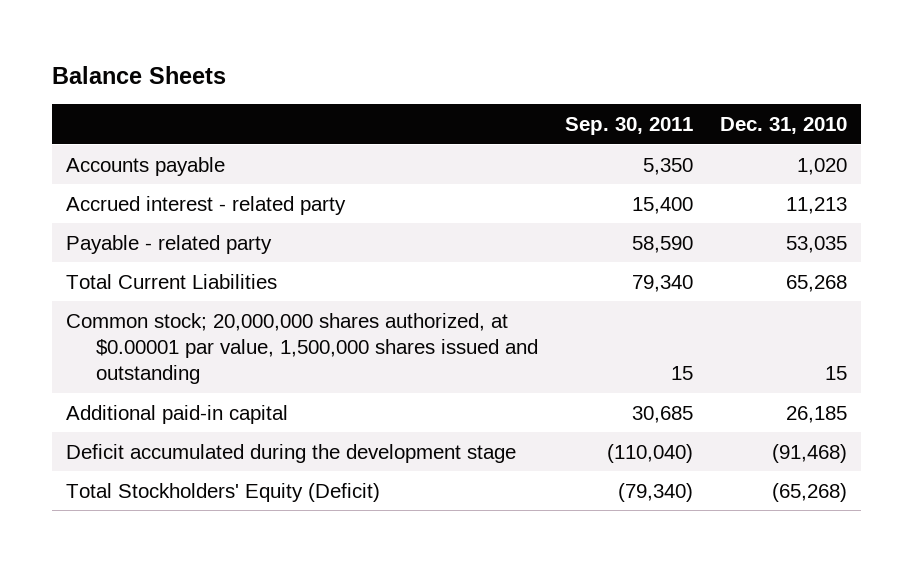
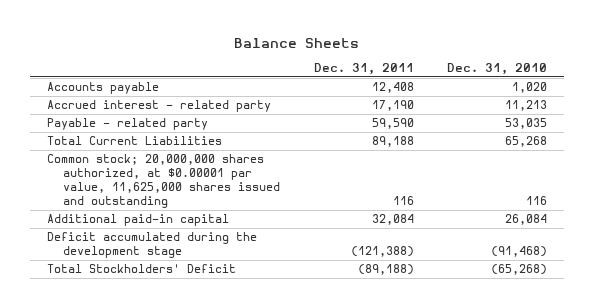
[565,117,694,136] Sep. 30, 2011 -> none
none -> [313,63,414,76] Dec. 31, 2011
[66,312,539,384] Common stock; 20,000,000 shares authorized, at $0.00001 par value, 1,500,000 shares issued and outstanding -> [46,154,281,209] Common stock; 20,000,000 shares authorized, at $0.00001 par value, 11,625,000 shares issued and outstanding
[825,365,848,380] 15 -> [526,196,548,206] 116
[786,405,848,423] 26,185 -> [505,214,548,226] 26,084
[66,482,381,502] Total Stockholders' Equity (Deficit) -> [46,264,236,274] Total Stockholders' Deficit

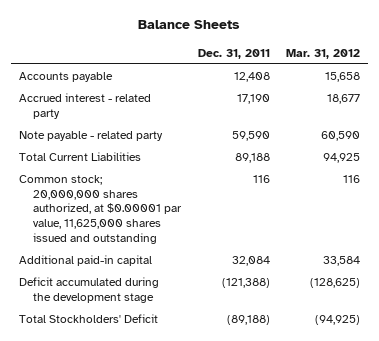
[447,63,548,76] Dec. 31, 2010 -> none
none -> [285,48,360,59] Mar. 31, 2012
[46,118,208,131] Payable - related party -> [19,131,164,142] Note payable - related party

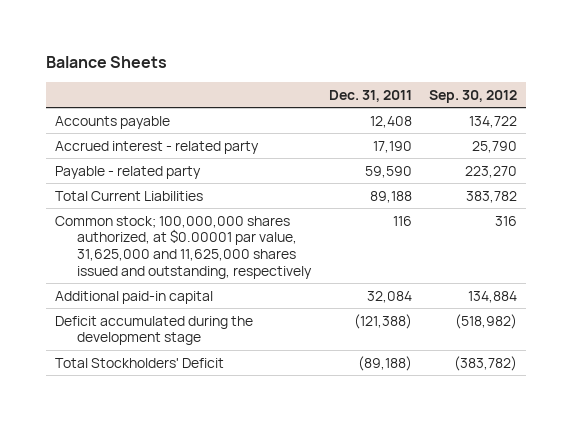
[285,48,360,59] Mar. 31, 2012 -> none
none -> [429,89,518,103] Sep. 30, 2012
[19,131,164,142] Note payable - related party -> [55,165,202,179] Payable - related party
[19,175,183,244] Common stock; 20,000,000 shares authorized, at $0.00001 par value, 11,625,000 shares issued and outstanding -> [55,215,313,279] Common stock; 100,000,000 shares authorized, at $0.00001 par value, 31,625,000 and 11,625,000 shares issued and outstanding, respectively

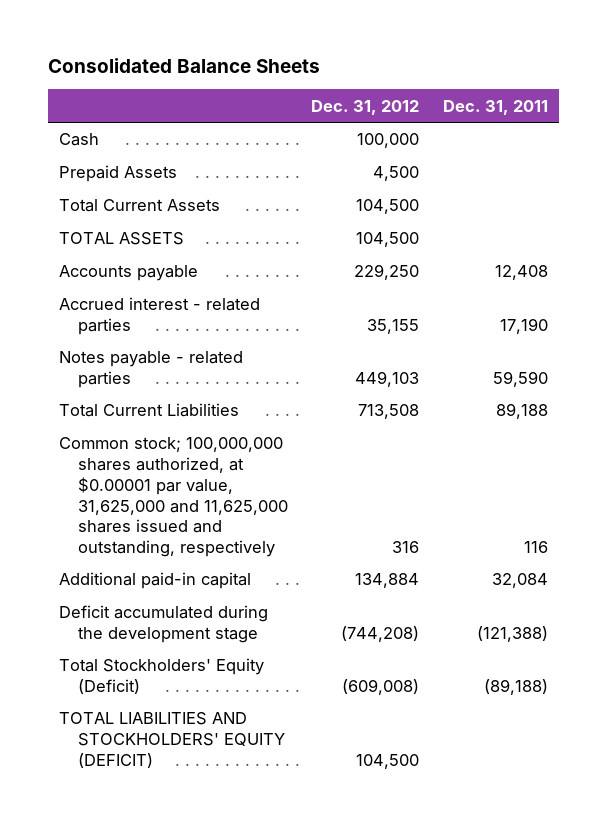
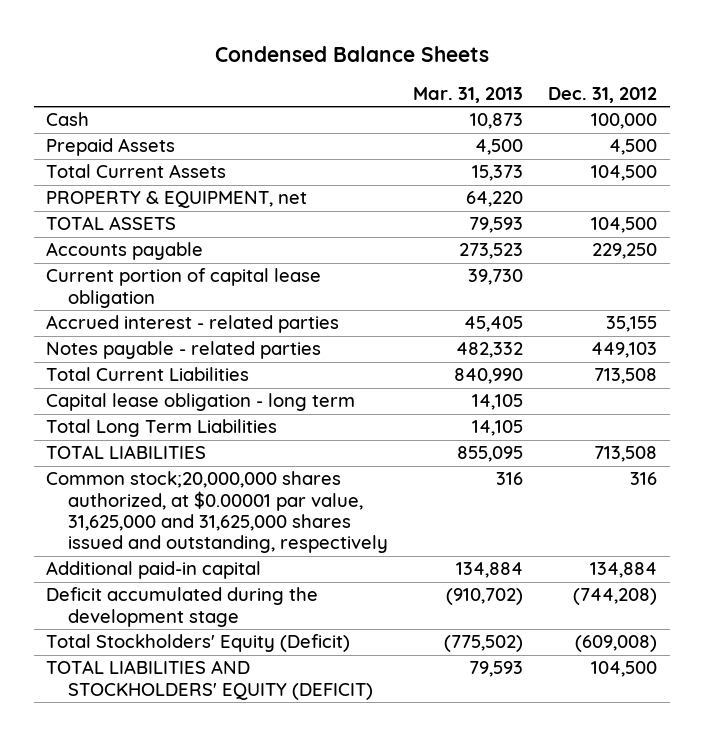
[47,58,320,74] Consolidated Balance Sheets -> [214,46,489,63] Condensed Balance Sheets
[442,99,548,115] Dec. 31, 2011 -> none
none -> [412,87,523,104] Mar. 31, 2013
none -> [46,191,308,209] PROPERTY & EQUIPMENT, net
none -> [46,268,322,308] Current portion of capital lease obligation
none -> [46,393,356,412] Capital lease obligation - long term
none -> [46,419,278,438] Total Long Term Liabilities
none -> [46,445,207,460] TOTAL LIABILITIES
[59,437,288,557] Common stock; 100,000,000 shares authorized, at $0.00001 par value, 31,625,000 and 11,625,000 shares issued and outstanding, respectively -> [46,471,388,554] Common stock;20,000,000 shares authorized, at $0.00001 par value, 31,625,000 and 31,625,000 shares issued and outstanding, respectively

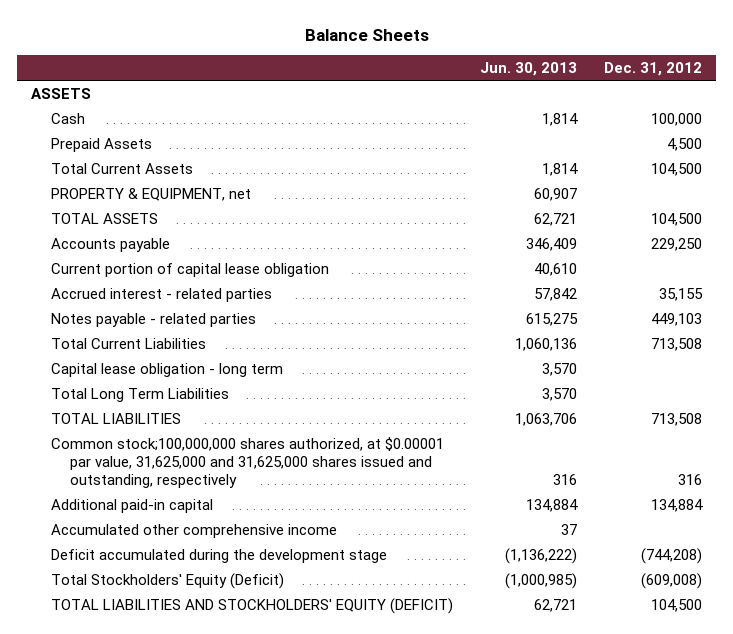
[214,46,489,63] Condensed Balance Sheets -> [304,28,429,41] Balance Sheets
[412,87,523,104] Mar. 31, 2013 -> none
none -> [479,62,577,77] Jun. 30, 2013
none -> [31,87,92,99] ASSETS
[46,471,388,554] Common stock;20,000,000 shares authorized, at $0.00001 par value, 31,625,000 and 31,625,000 shares issued and outstanding, respectively -> [50,436,444,488] Common stock;100,000,000 shares authorized, at $0.00001 par value, 31,625,000 and 31,625,000 shares issued and outstanding, respectively
none -> [50,523,337,538] Accumulated other comprehensive income

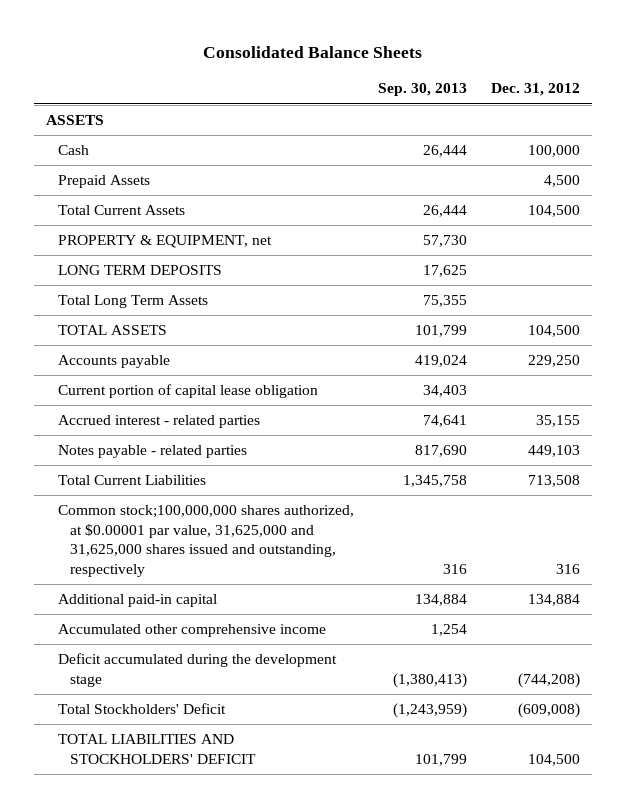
[304,28,429,41] Balance Sheets -> [202,45,422,58] Consolidated Balance Sheets
[479,62,577,77] Jun. 30, 2013 -> none
none -> [378,83,468,97] Sep. 30, 2013
none -> [58,265,223,276] LONG TERM DEPOSITS
none -> [58,295,209,309] Total Long Term Assets
[50,362,283,377] Capital lease obligation - long term -> none
[50,387,229,402] Total Long Term Liabilities -> none
[50,412,181,424] TOTAL LIABILITIES -> none
[50,572,284,589] Total Stockholders' Equity (Deficit) -> [58,703,227,715] Total Stockholders' Deficit
[50,597,453,614] TOTAL LIABILITIES AND STOCKHOLDERS' EQUITY (DEFICIT) -> [58,734,257,764] TOTAL LIABILITIES AND STOCKHOLDERS' DEFICIT

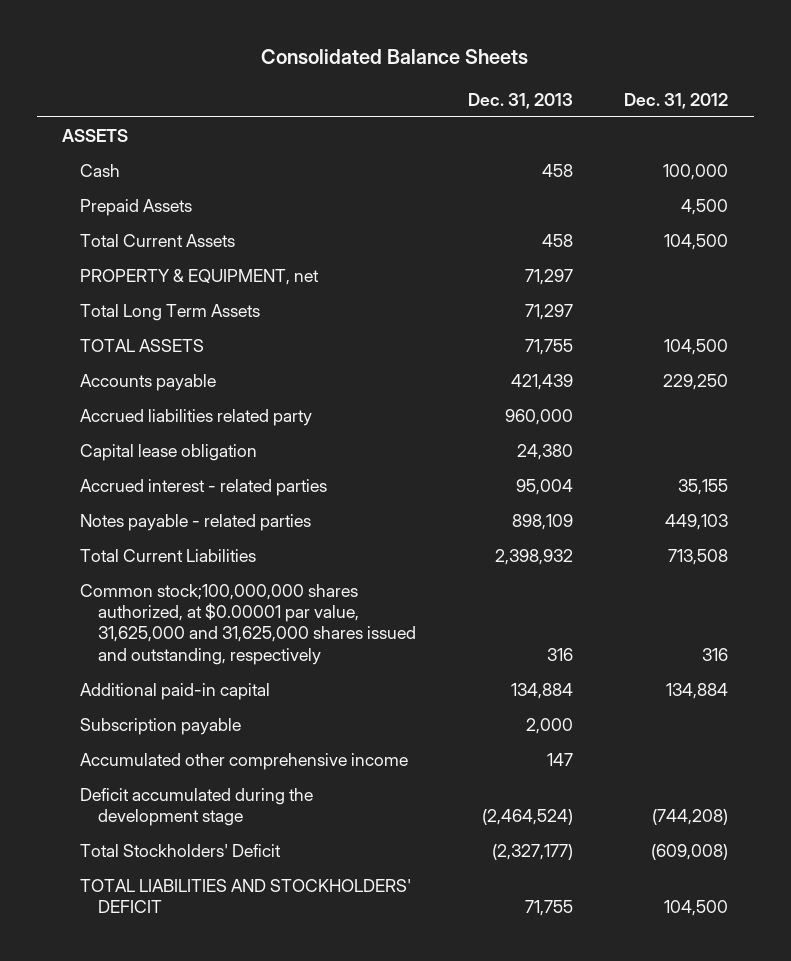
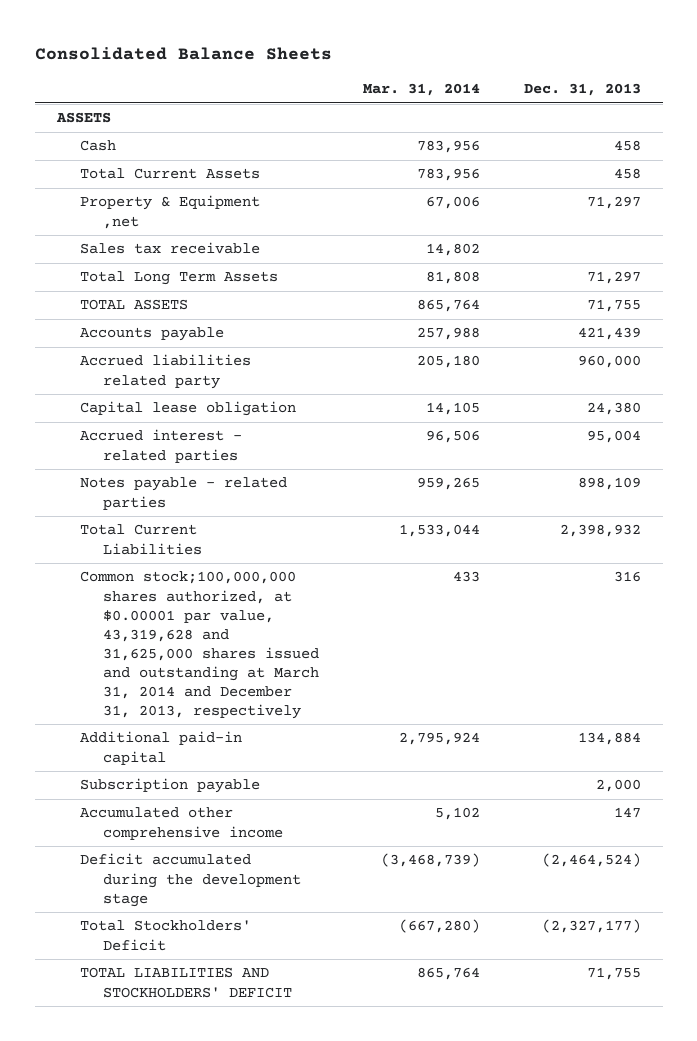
[624,92,729,109] Dec. 31, 2012 -> none
none -> [363,83,481,97] Mar. 31, 2014
[80,199,193,217] Prepaid Assets -> none
[80,269,320,286] PROPERTY & EQUIPMENT, net -> [79,195,260,229] Property & Equipment ,net
none -> [79,242,260,255] Sales tax receivable
[80,584,416,665] Common stock;100,000,000 shares authorized, at $0.00001 par value, 31,625,000 and 31,625,000 shares issued and outstanding, respectively -> [79,571,320,720] Common stock;100,000,000 shares authorized, at $0.00001 par value, 43,319,628 and 31,625,000 shares issued and outstanding at March 31, 2014 and December 31, 2013, respectively

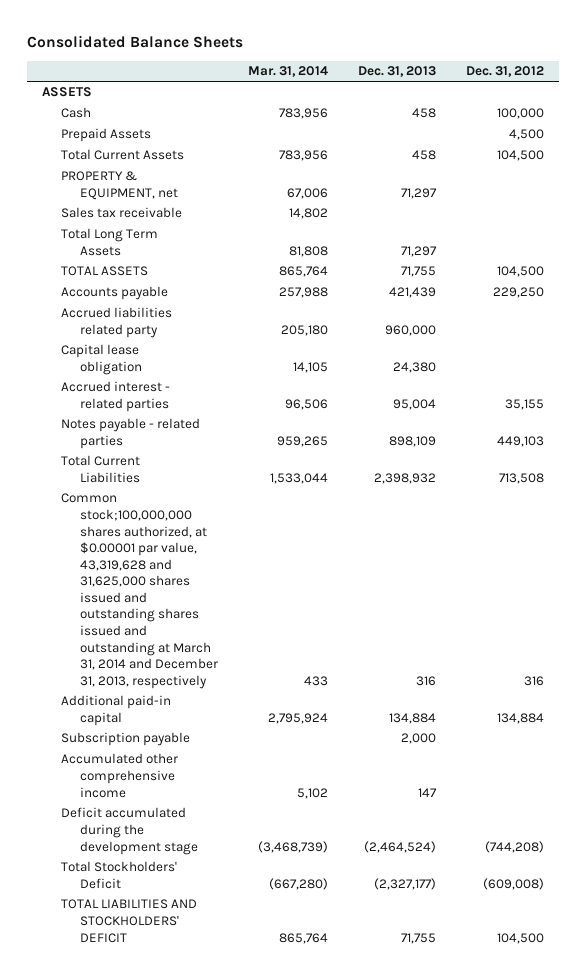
none -> [466,66,545,78] Dec. 31, 2012
none -> [60,128,151,143] Prepaid Assets
[79,195,260,229] Property & Equipment ,net -> [60,171,178,201] PROPERTY & EQUIPMENT, net
[79,571,320,720] Common stock;100,000,000 shares authorized, at $0.00001 par value, 43,319,628 and 31,625,000 shares issued and outstanding at March 31, 2014 and December 31, 2013, respectively -> [60,493,218,689] Common stock;100,000,000 shares authorized, at $0.00001 par value, 43,319,628 and 31,625,000 shares issued and outstanding shares issued and outstanding at March 31, 2014 and December 31, 2013, respectively

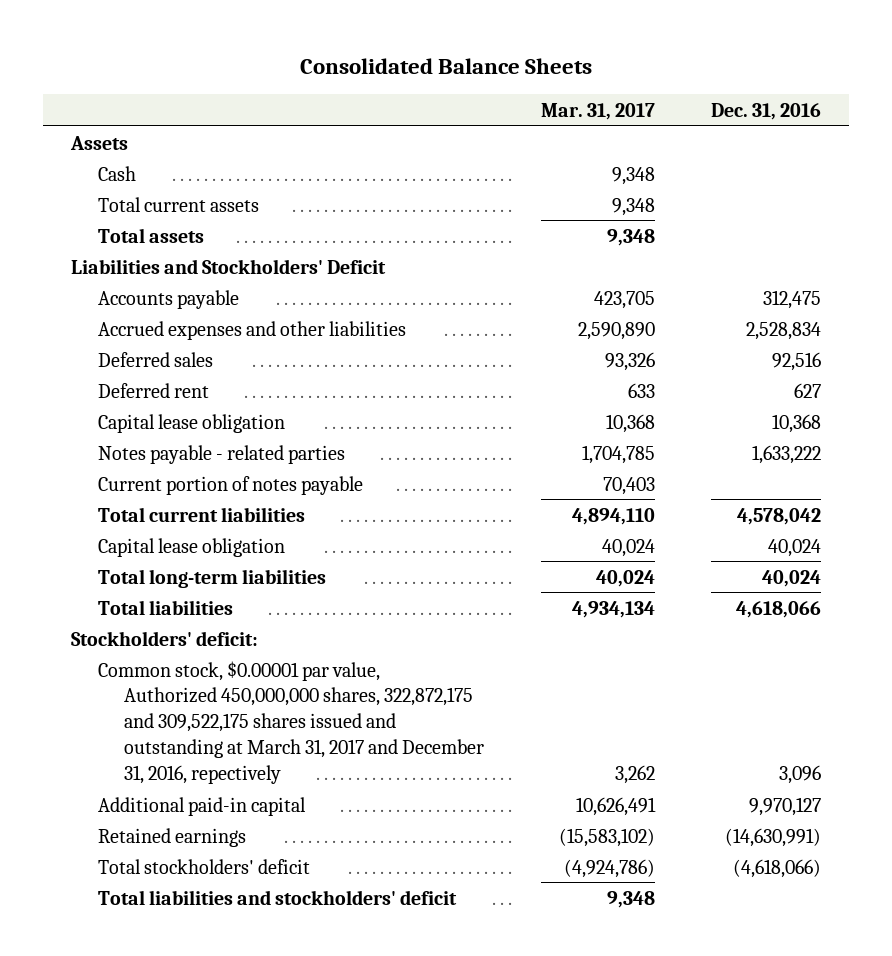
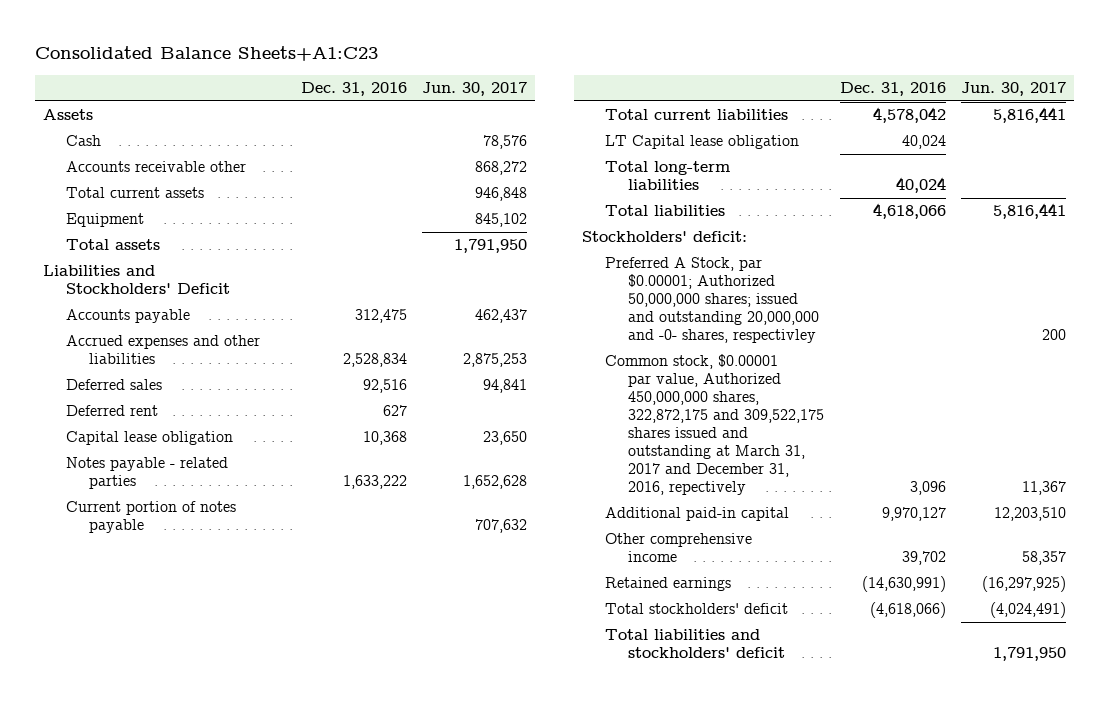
[299,58,592,75] Consolidated Balance Sheets -> [35,46,379,62] Consolidated Balance Sheets+A1:C23
[540,102,655,120] Mar. 31, 2017 -> none
none -> [422,82,528,97] Jun. 30, 2017
none -> [66,161,247,173] Accounts receivable other
none -> [66,213,145,228] Equipment
[97,537,285,557] Capital lease obligation -> [604,135,799,150] LT Capital lease obligation
none -> [604,257,820,344] Preferred A Stock, par $0.00001; Authorized 50,000,000 shares; issued and outstanding 20,000,000 and -0- shares, respectivley
none -> [604,533,752,563] Other comprehensive income

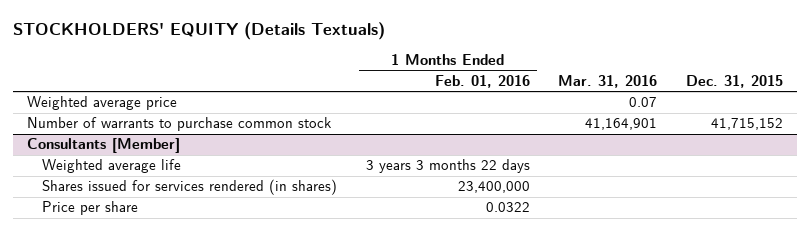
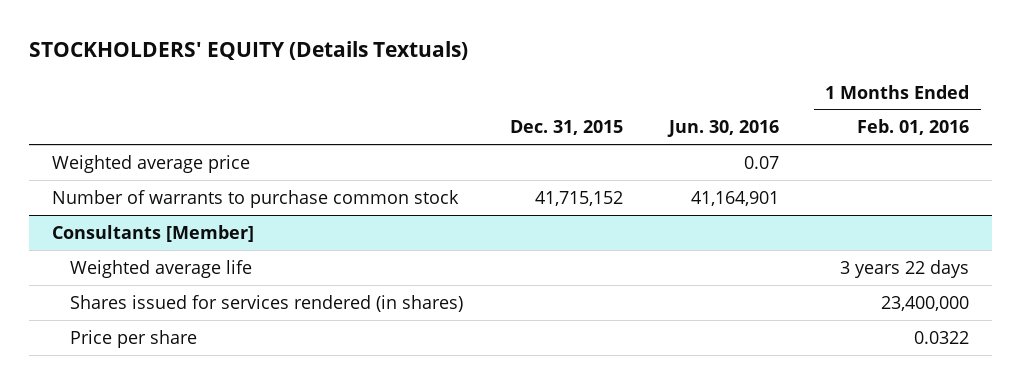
[558,75,658,89] Mar. 31, 2016 -> none
none -> [666,120,779,138] Jun. 30, 2016
[365,159,530,174] 3 years 3 months 22 days -> [840,259,970,278] 3 years 22 days

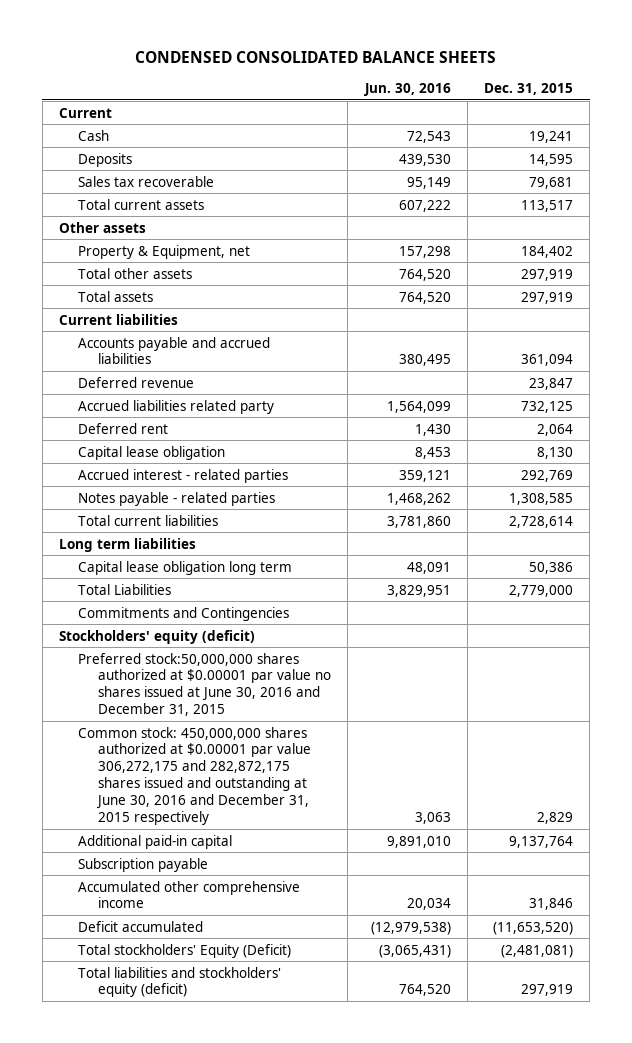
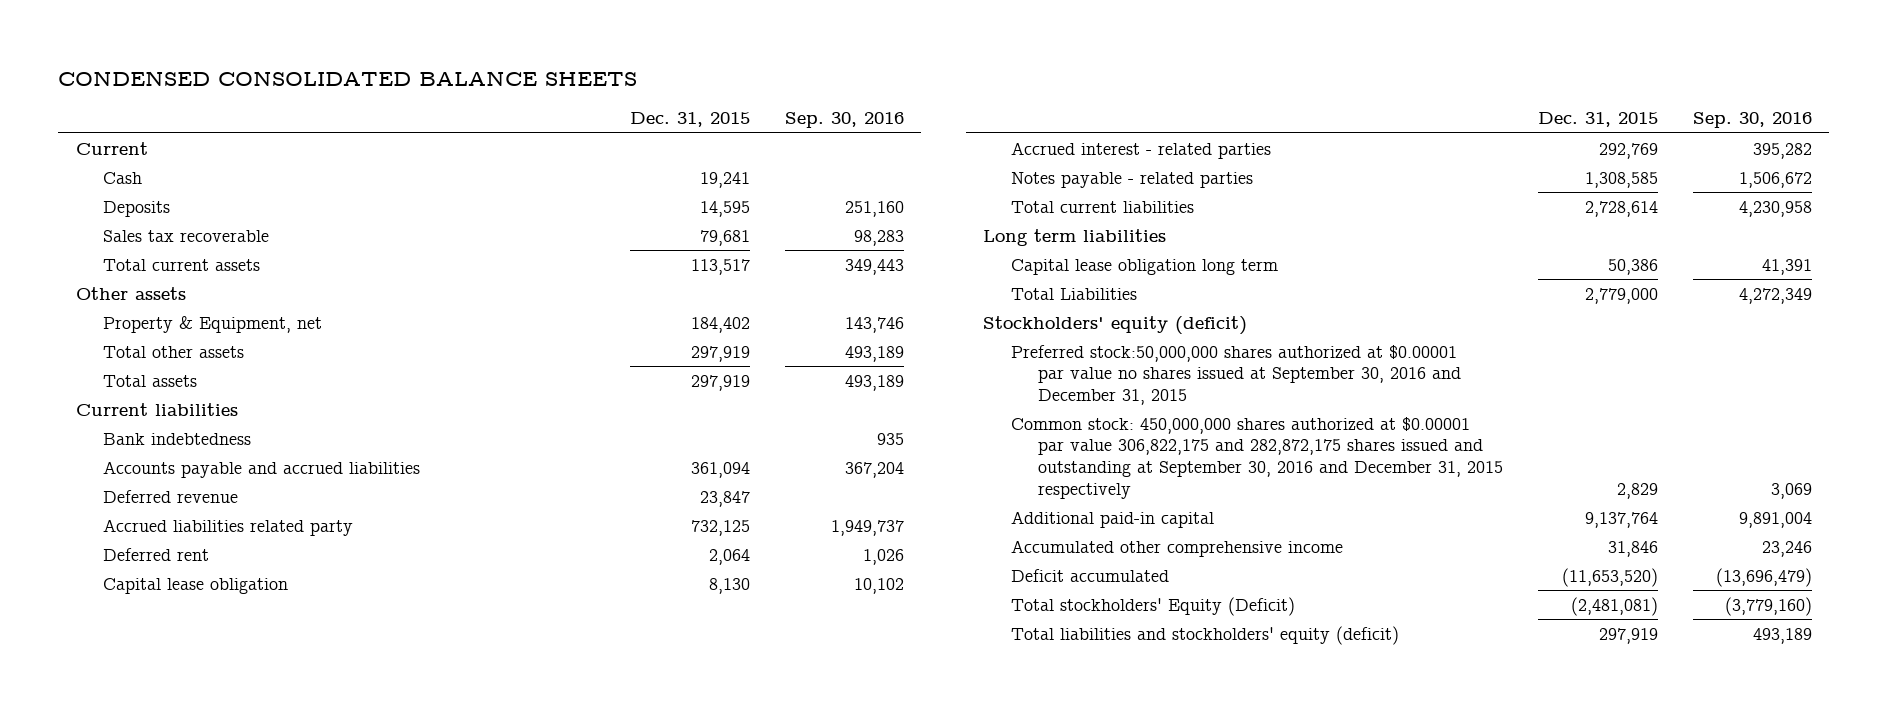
[363,82,451,96] Jun. 30, 2016 -> none
none -> [784,112,904,129] Sep. 30, 2016
none -> [103,432,252,445] Bank indebtedness
[78,606,290,621] Commitments and Contingencies -> none
[78,652,332,717] Preferred stock:50,000,000 shares authorized at $0.00001 par value no shares issued at June 30, 2016 and December 31, 2015 -> [1010,344,1462,406] Preferred stock:50,000,000 shares authorized at $0.00001 par value no shares issued at September 30, 2016 and December 31, 2015
[78,726,312,825] Common stock: 450,000,000 shares authorized at $0.00001 par value 306,272,175 and 282,872,175 shares issued and outstanding at June 30, 2016 and December 31, 2015 respectively -> [1010,416,1504,499] Common stock: 450,000,000 shares authorized at $0.00001 par value 306,822,175 and 282,872,175 shares issued and outstanding at September 30, 2016 and December 31, 2015 respectively
[78,857,209,872] Subscription payable -> none

